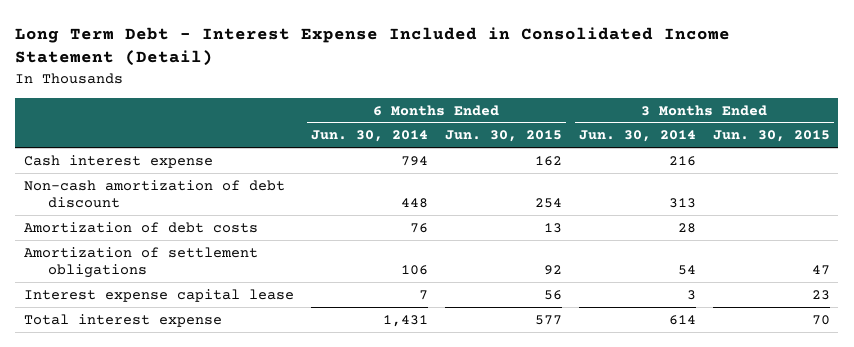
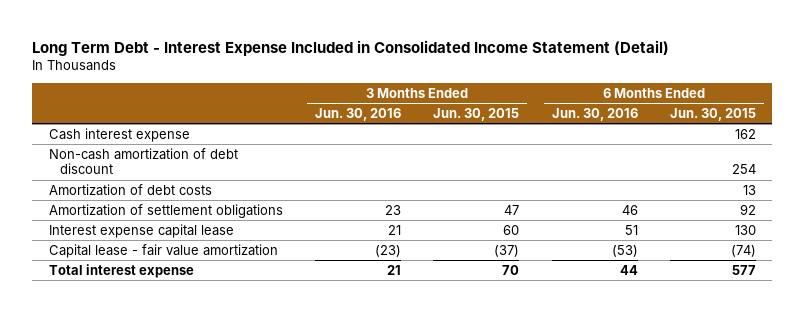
[310,130,428,143] Jun. 30, 2014 -> none
[578,130,696,143] Jun. 30, 2014 -> none
none -> [314,107,401,121] Jun. 30, 2016
none -> [551,107,638,121] Jun. 30, 2016
[543,289,562,300] 56 -> [734,224,756,235] 130
[811,289,830,300] 23 -> [503,224,520,235] 60
none -> [48,243,278,258] Capital lease - fair value amortization

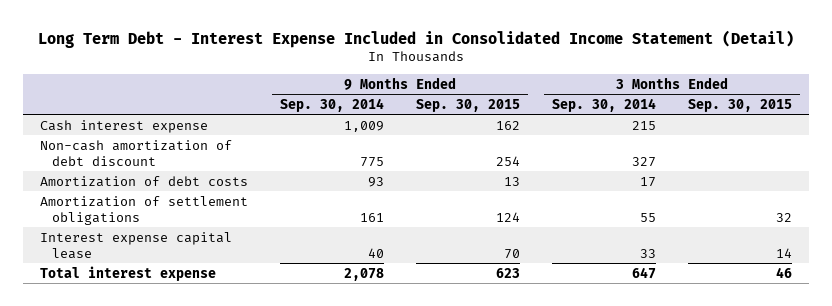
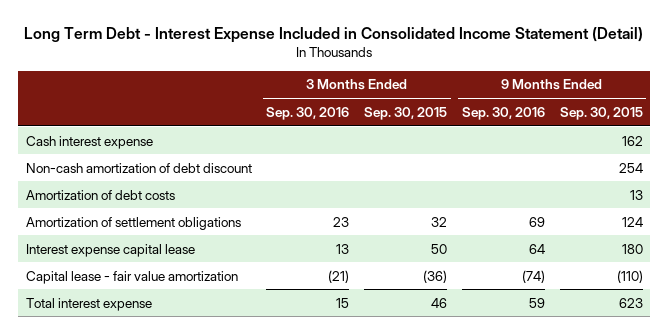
[279,97,384,112] Sep. 30, 2014 -> none
[552,97,657,112] Sep. 30, 2014 -> none
none -> [266,106,350,120] Sep. 30, 2016
none -> [461,106,545,120] Sep. 30, 2016
[503,248,520,259] 70 -> [621,243,643,254] 180
[776,247,793,258] 14 -> [431,243,448,254] 50
none -> [25,270,238,284] Capital lease - fair value amortization

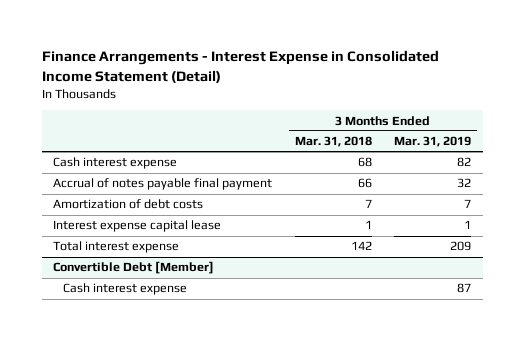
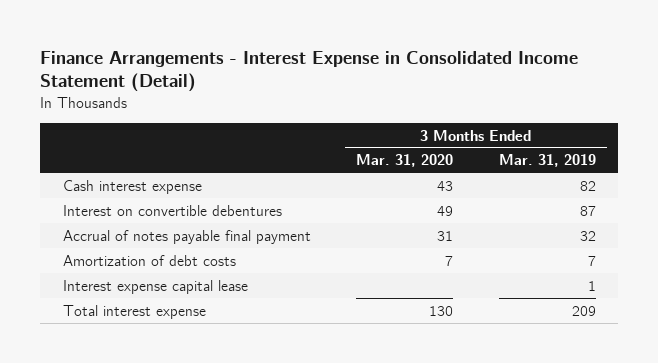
[294,136,372,148] Mar. 31, 2018 -> none
none -> [356,154,454,168] Mar. 31, 2020
none -> [62,204,282,216] Interest on convertible debentures
[53,261,215,275] Convertible Debt [Member] -> none
[62,283,187,296] Cash interest expense -> none

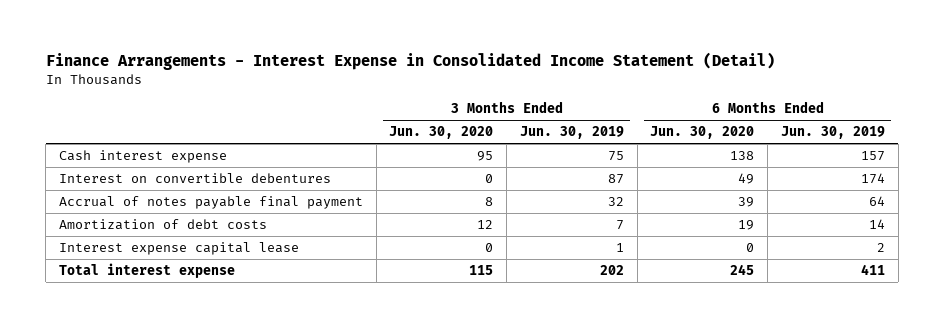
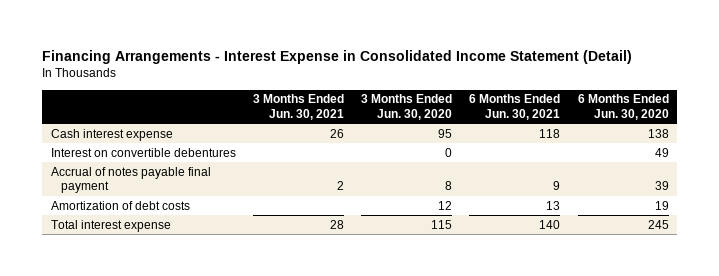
[45,52,775,71] Finance Arrangements - Interest Expense in Consolidated Income Statement (Detail) -> [42,49,633,64] Financing Arrangements - Interest Expense in Consolidated Income Statement (Detail)
[519,126,624,140] Jun. 30, 2019 -> none
[780,126,885,140] Jun. 30, 2019 -> none
none -> [252,94,344,121] 3 Months Ended Jun. 30, 2021
none -> [469,94,561,121] 6 Months Ended Jun. 30, 2021
[58,242,299,256] Interest expense capital lease -> none

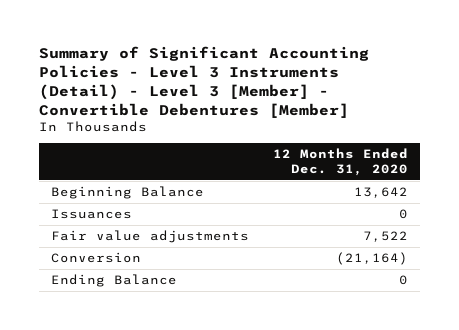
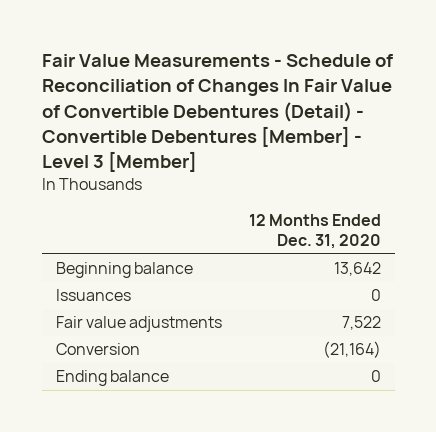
[39,46,370,118] Summary of Significant Accounting Policies - Level 3 Instruments (Detail) - Level 3 [Member] - Convertible Debentures [Member] -> [41,54,393,172] Fair Value Measurements - Schedule of Reconciliation of Changes In Fair Value of Convertible Debentures (Detail) - Convertible Debentures [Member] - Level 3 [Member]
[51,186,205,200] Beginning Balance -> [55,262,193,279] Beginning balance
[51,274,178,288] Ending Balance -> [55,370,169,387] Ending balance

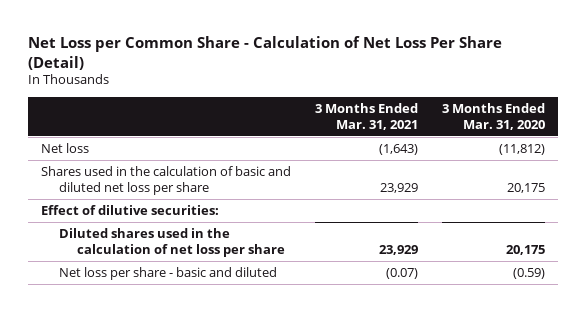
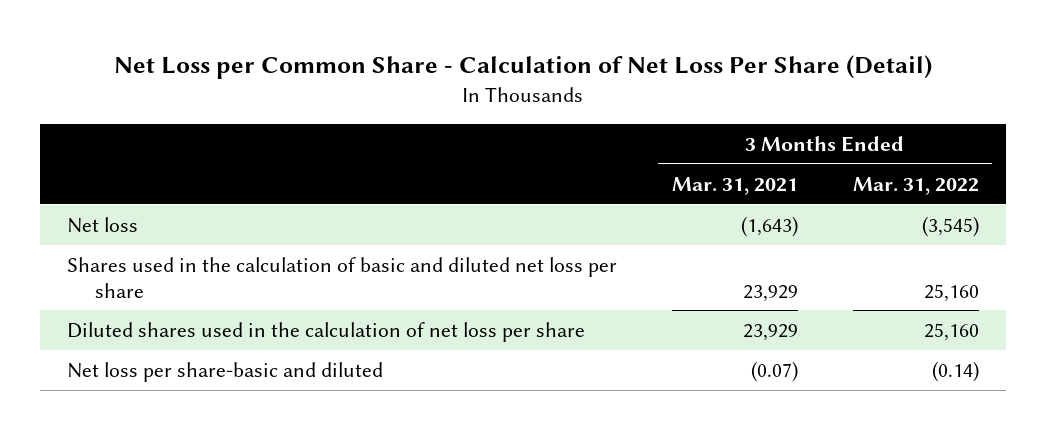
[442,103,546,130] 3 Months Ended Mar. 31, 2020 -> none
none -> [852,176,979,195] Mar. 31, 2022
[40,205,219,216] Effect of dilutive securities: -> none
[58,267,277,281] Net loss per share - basic and diluted -> [67,361,384,382] Net loss per share-basic and diluted

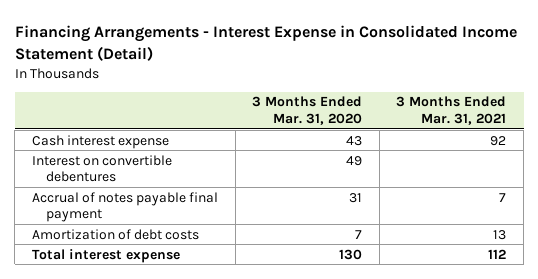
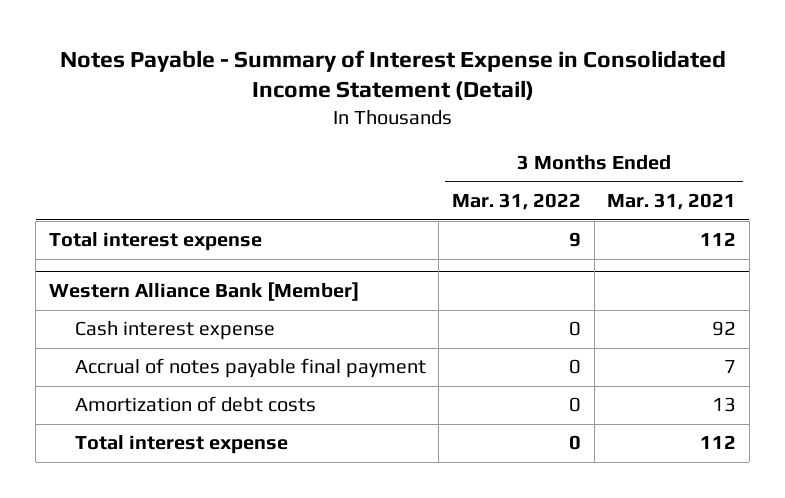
[14,24,517,61] Financing Arrangements - Interest Expense in Consolidated Income Statement (Detail) -> [59,49,726,101] Notes Payable - Summary of Interest Expense in Consolidated Income Statement (Detail)
[252,96,363,125] 3 Months Ended Mar. 31, 2020 -> none
none -> [451,193,581,211] Mar. 31, 2022
none -> [48,232,262,252] Total interest expense
none -> [48,282,359,302] Western Alliance Bank [Member]
[31,154,172,183] Interest on convertible debentures -> none

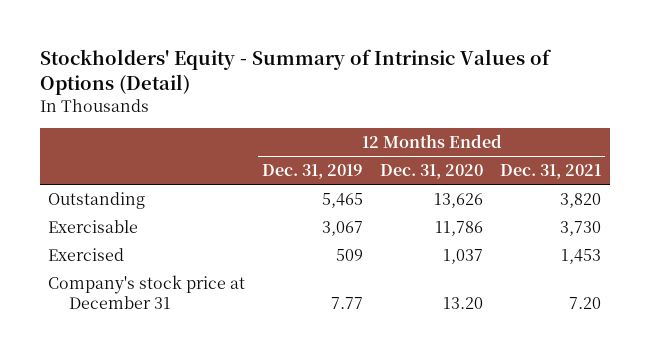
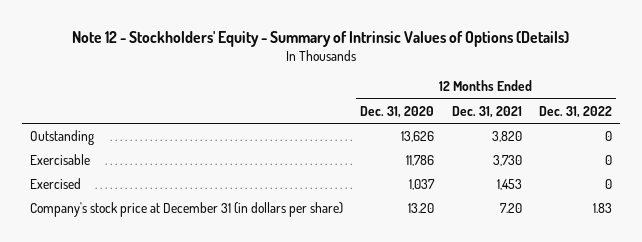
[39,48,552,95] Stockholders' Equity - Summary of Intrinsic Values of Options (Detail) -> [72,30,570,47] Note 12 - Stockholders' Equity - Summary of Intrinsic Values of Options (Details)
[262,164,364,180] Dec. 31, 2019 -> none
none -> [538,105,612,118] Dec. 31, 2022
[48,274,246,309] Company's stock price at December 31 -> [30,202,344,218] Company's stock price at December 31 (in dollars per share)

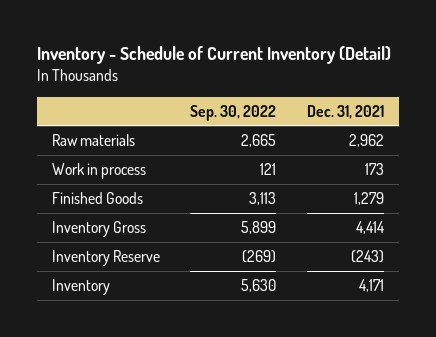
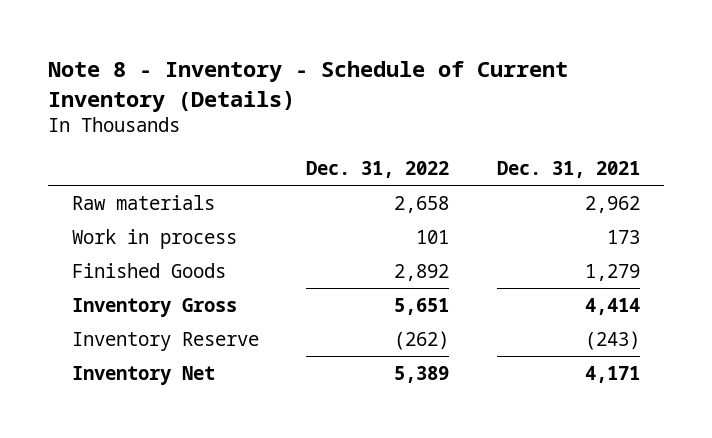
[36,46,391,65] Inventory - Schedule of Current Inventory (Detail) -> [48,61,569,112] Note 8 - Inventory - Schedule of Current Inventory (Details)
[190,104,277,121] Sep. 30, 2022 -> none
none -> [306,161,450,179] Dec. 31, 2022
[51,278,110,295] Inventory -> [71,365,215,385] Inventory Net

